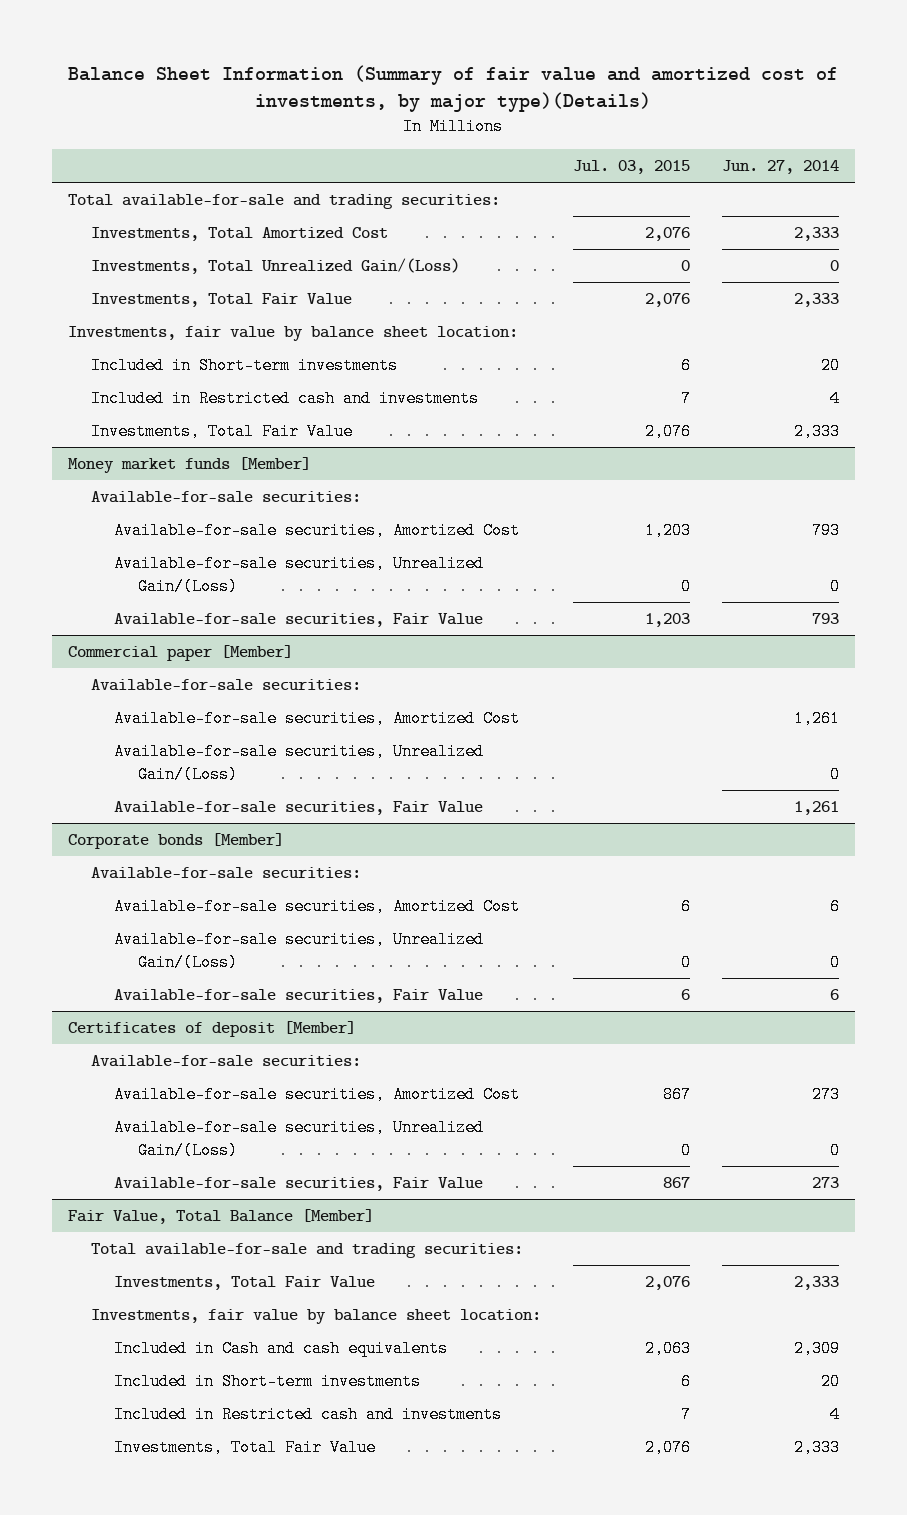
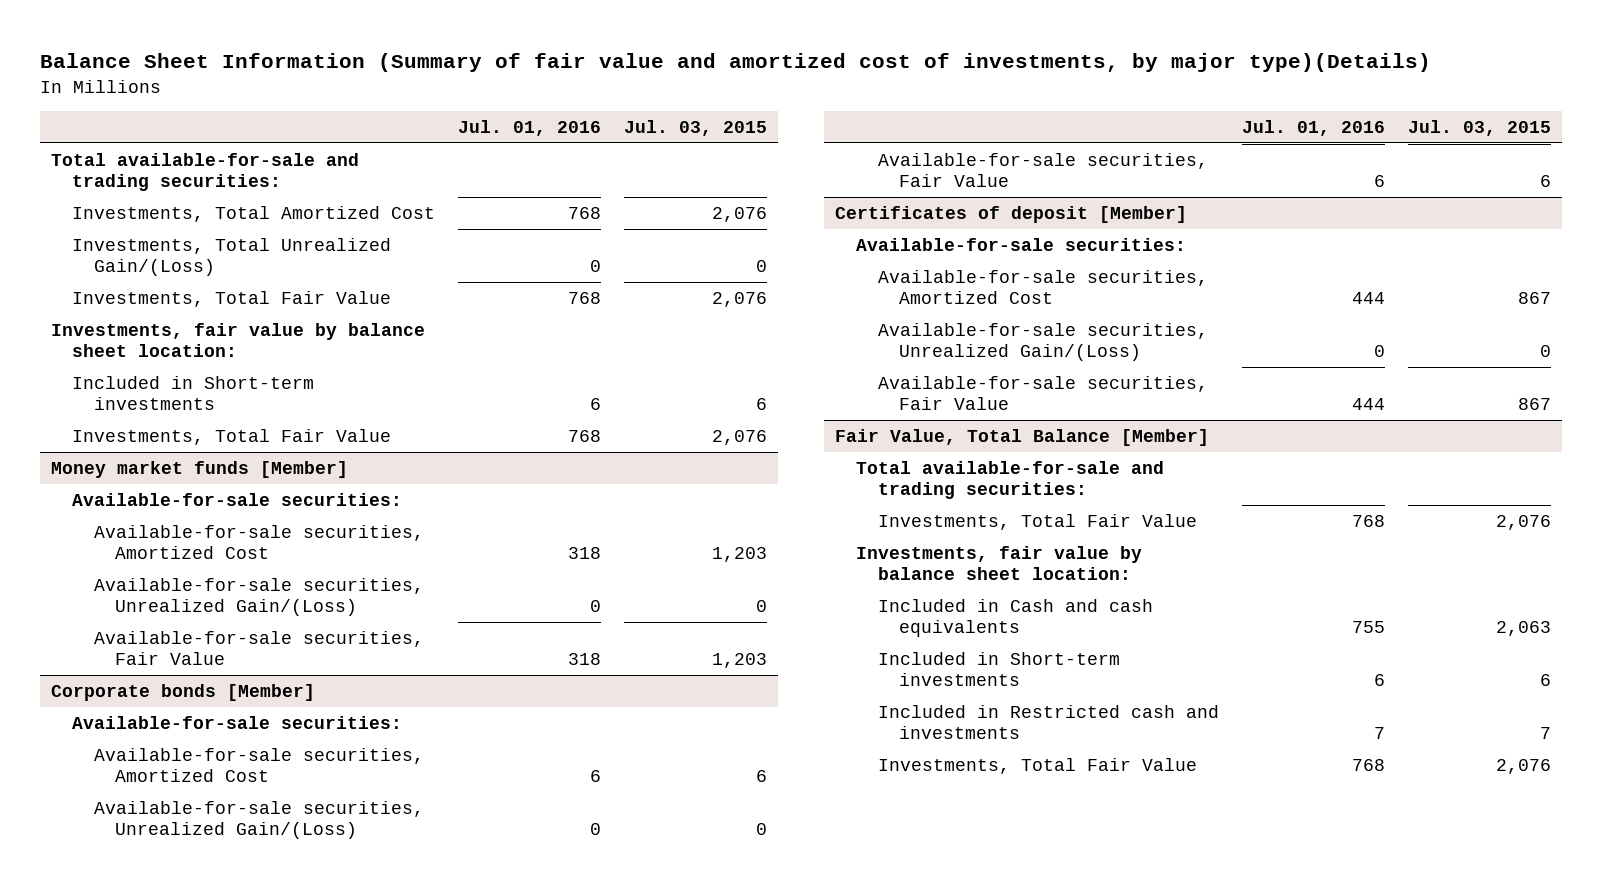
[721,160,839,175] Jun. 27, 2014 -> none
none -> [458,119,602,136] Jul. 01, 2016
[91,390,480,408] Included in Restricted cash and investments -> none
[67,645,293,662] Commercial paper [Member] -> none
[91,679,362,692] Available-for-sale securities: -> none
[114,710,521,728] Available-for-sale securities, Amortized Cost -> none
[114,743,485,783] Available-for-sale securities, Unrealized Gain/(Loss) -> none
[114,801,484,816] Available-for-sale securities, Fair Value -> none

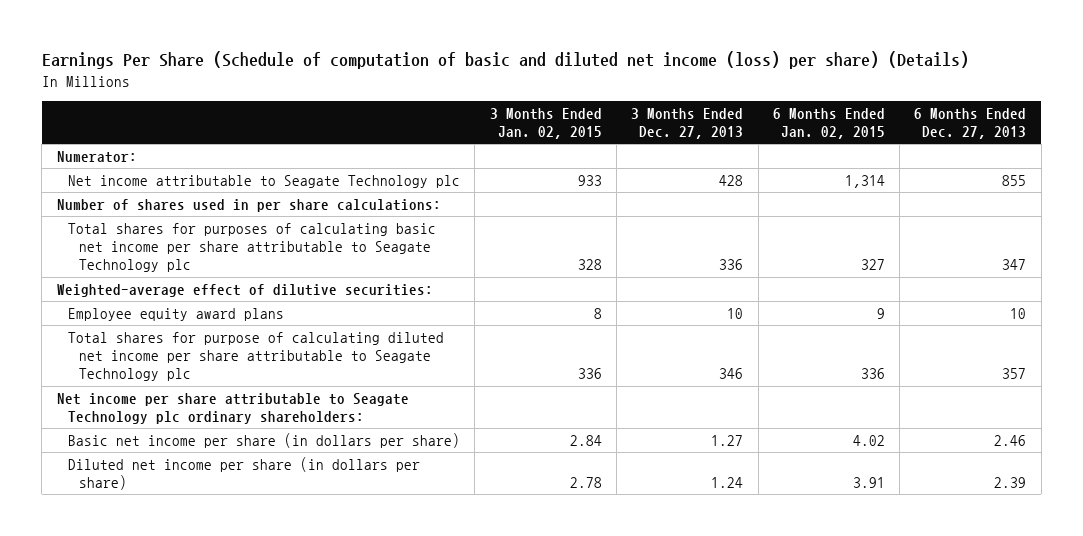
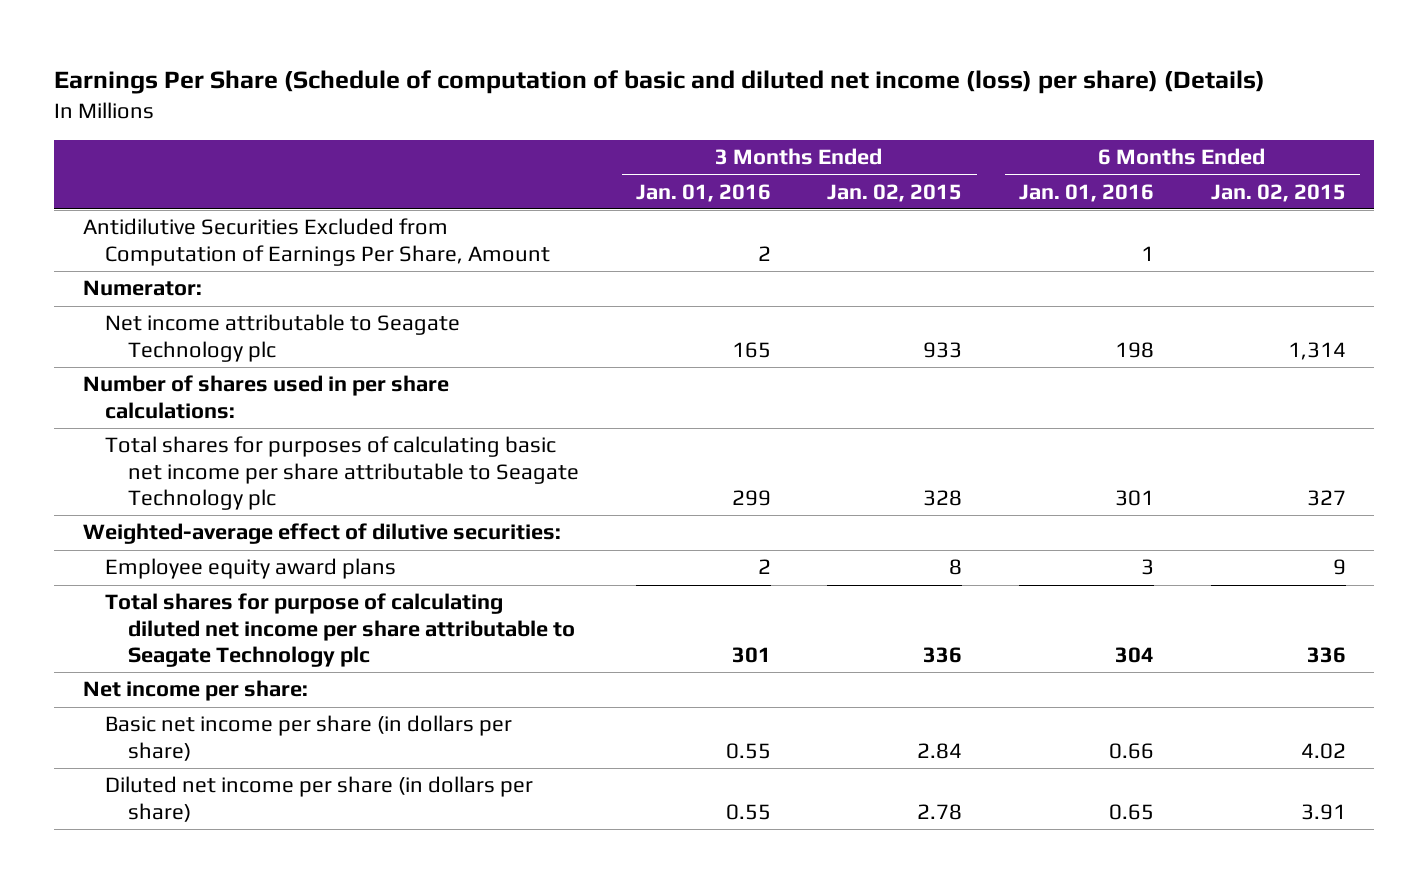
[631,107,744,139] 3 Months Ended Dec. 27, 2013 -> none
[914,107,1027,139] 6 Months Ended Dec. 27, 2013 -> none
none -> [635,183,771,202] Jan. 01, 2016
none -> [1018,183,1154,202] Jan. 01, 2016
none -> [82,218,551,266] Antidilutive Securities Excluded from Computation of Earnings Per Share, Amount
[56,392,409,425] Net income per share attributable to Seagate Technology plc ordinary shareholders: -> [82,680,308,702] Net income per share:

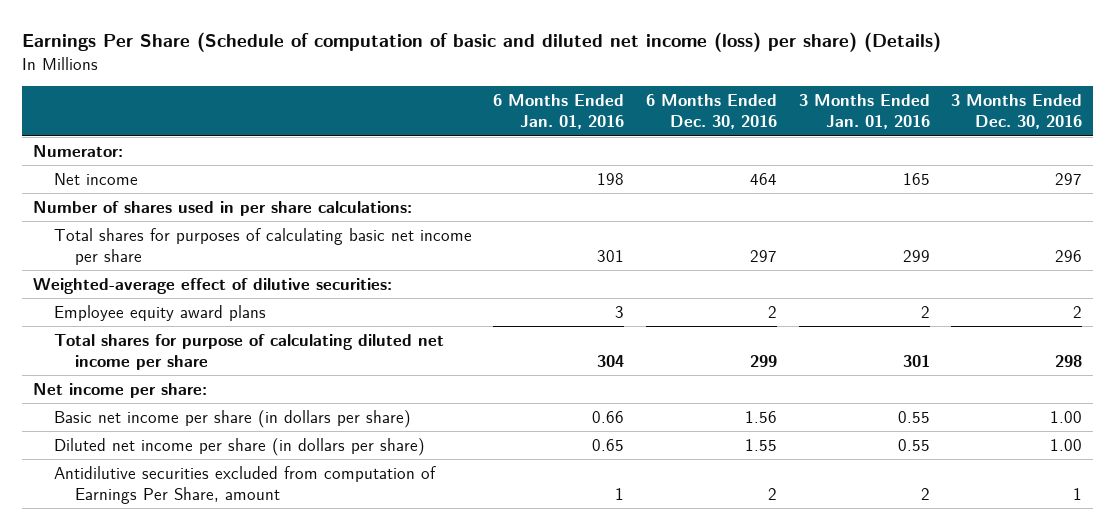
[827,183,963,202] Jan. 02, 2015 -> none
[1210,183,1346,202] Jan. 02, 2015 -> none
none -> [645,94,777,130] 6 Months Ended Dec. 30, 2016
none -> [951,94,1083,130] 3 Months Ended Dec. 30, 2016
[82,218,551,266] Antidilutive Securities Excluded from Computation of Earnings Per Share, Amount -> none
[105,314,461,362] Net income attributable to Seagate Technology plc -> [53,172,138,185] Net income
[105,436,580,511] Total shares for purposes of calculating basic net income per share attributable to Seagate Technology plc -> [53,227,472,266] Total shares for purposes of calculating basic net income per share
[105,593,576,668] Total shares for purpose of calculating diluted net income per share attributable to Seagate Technology plc -> [53,333,444,371] Total shares for purpose of calculating diluted net income per share
none -> [53,465,436,505] Antidilutive securities excluded from computation of Earnings Per Share, amount

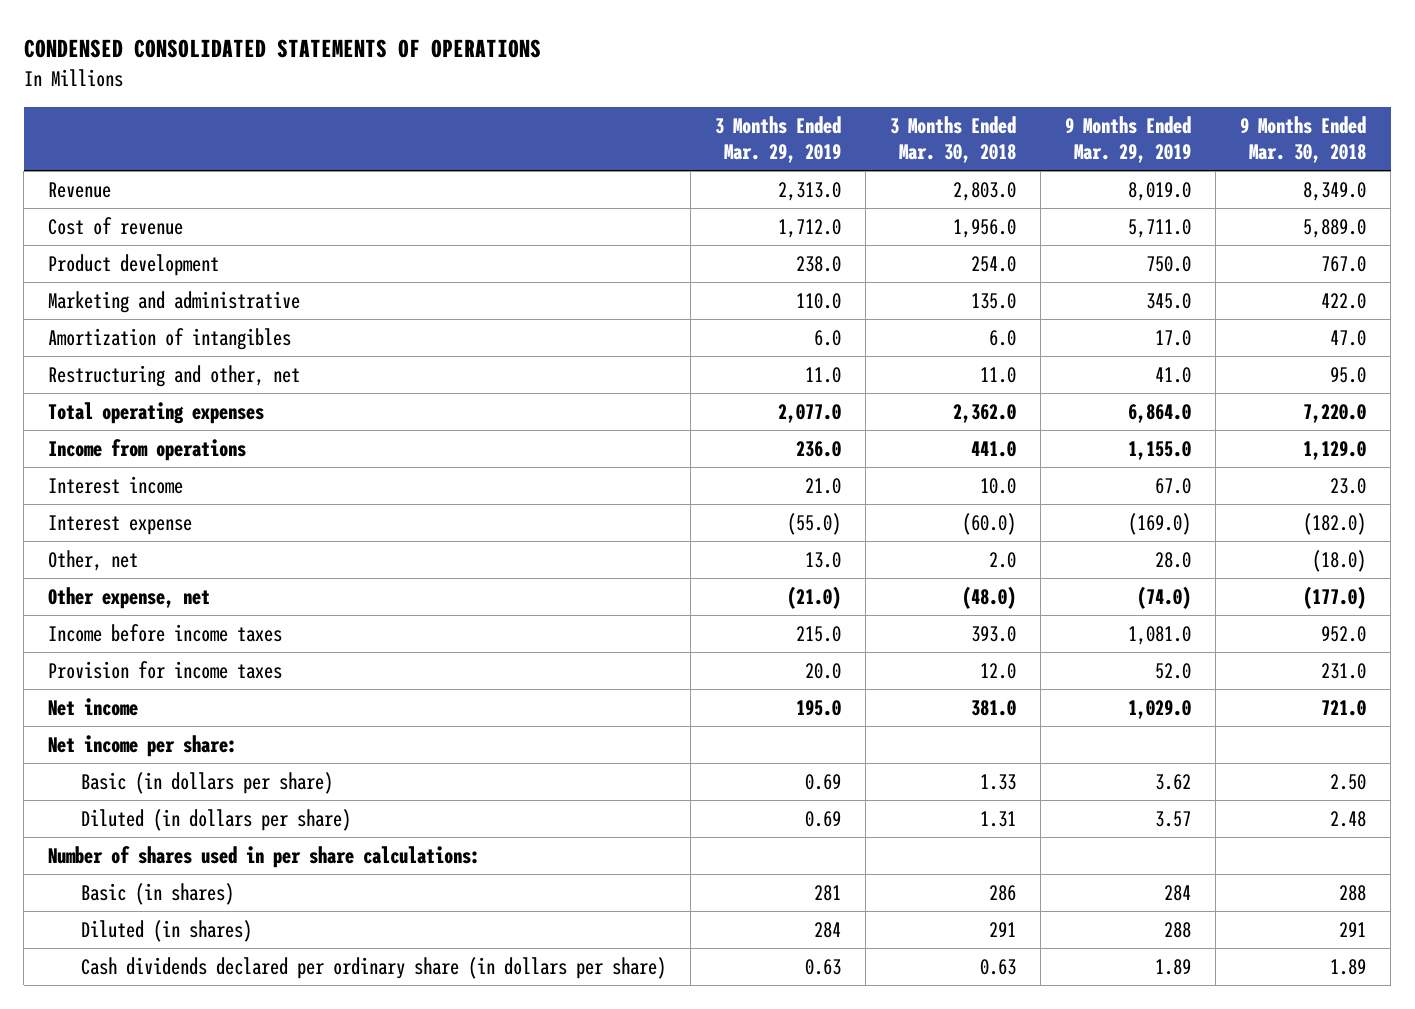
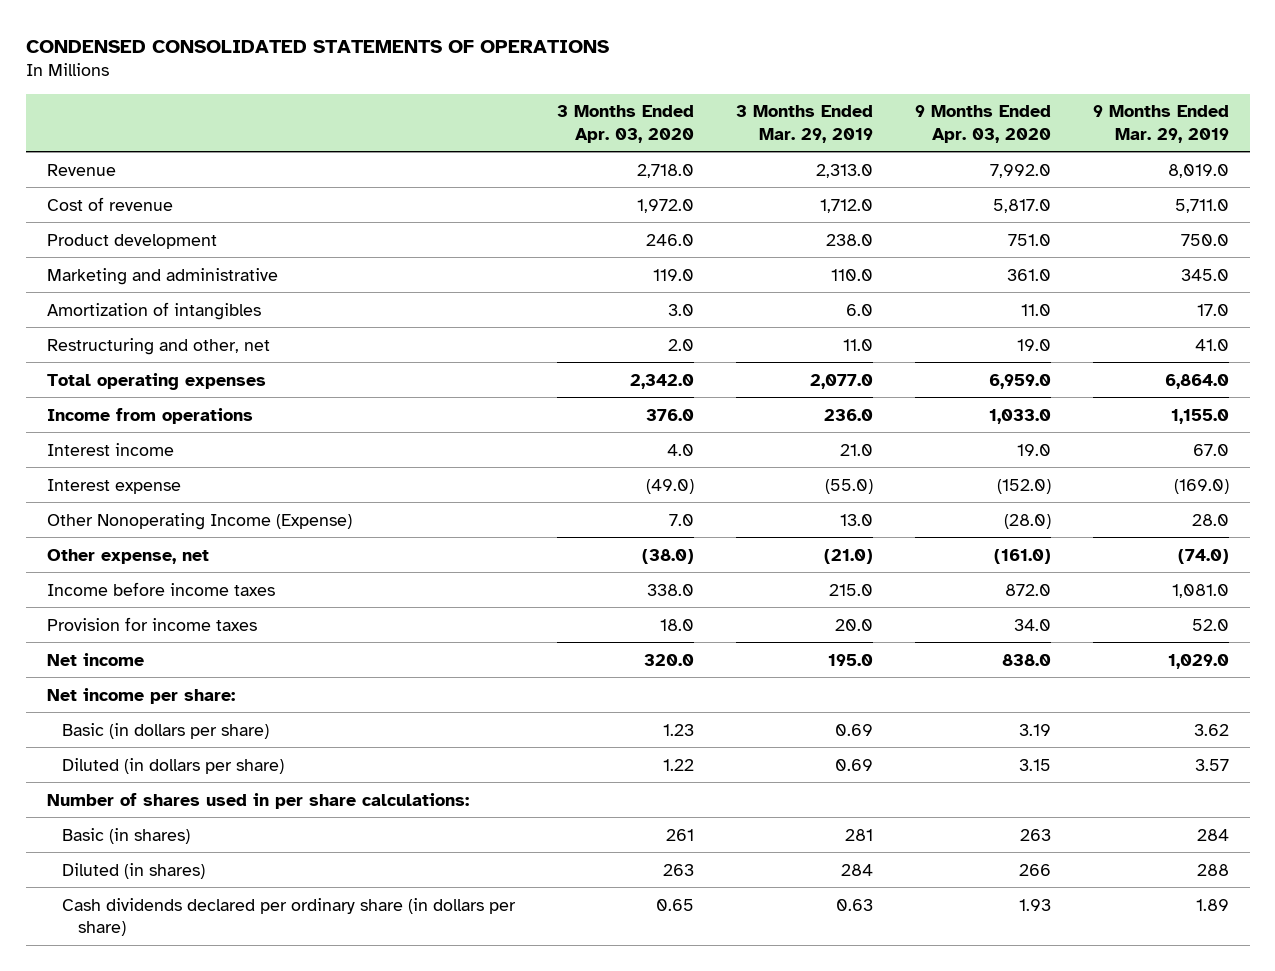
[890,116,1017,163] 3 Months Ended Mar. 30, 2018 -> none
[1240,116,1367,163] 9 Months Ended Mar. 30, 2018 -> none
none -> [557,105,695,143] 3 Months Ended Apr. 03, 2020
none -> [915,105,1052,143] 9 Months Ended Apr. 03, 2020
[48,550,139,572] Other, net -> [46,512,352,530] Other Nonoperating Income (Expense)

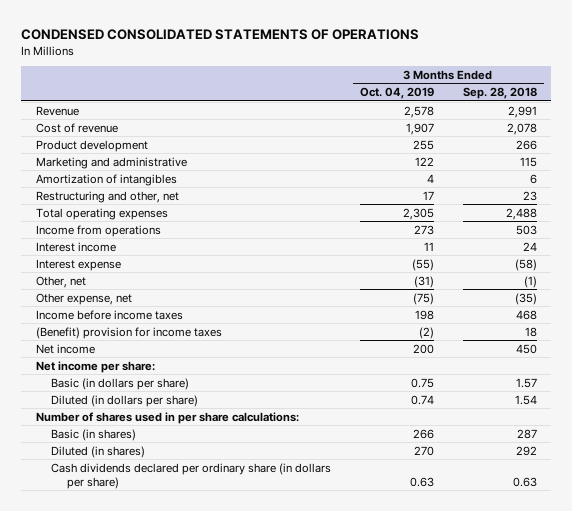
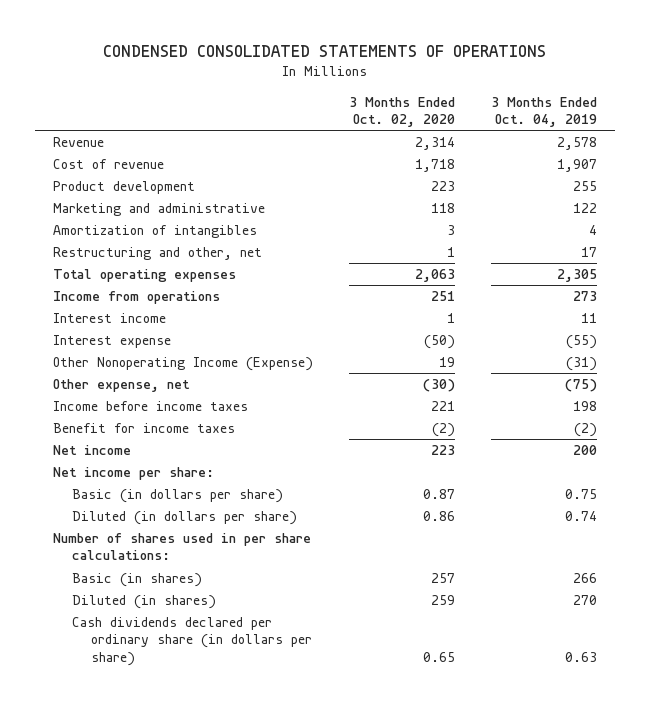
[462,87,537,100] Sep. 28, 2018 -> none
none -> [348,96,455,128] 3 Months Ended Oct. 02, 2020
[35,275,86,288] Other, net -> [53,357,314,372] Other Nonoperating Income (Expense)
[35,326,222,339] (Benefit) provision for income taxes -> [53,423,236,434] Benefit for income taxes

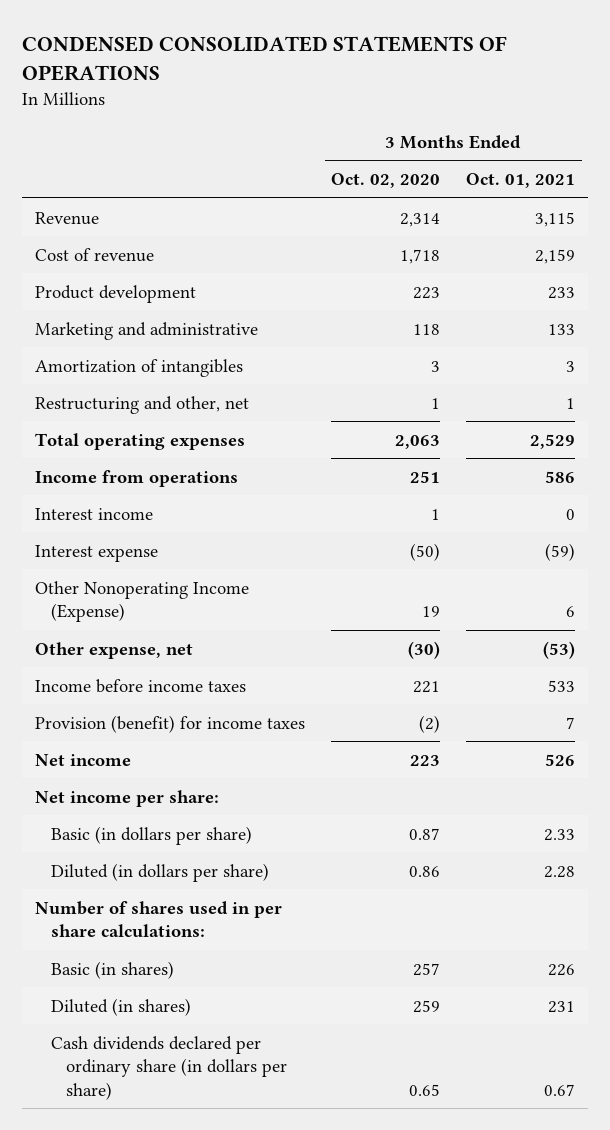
[490,96,597,128] 3 Months Ended Oct. 04, 2019 -> none
none -> [466,173,576,189] Oct. 01, 2021
[53,423,236,434] Benefit for income taxes -> [34,714,305,733] Provision (benefit) for income taxes

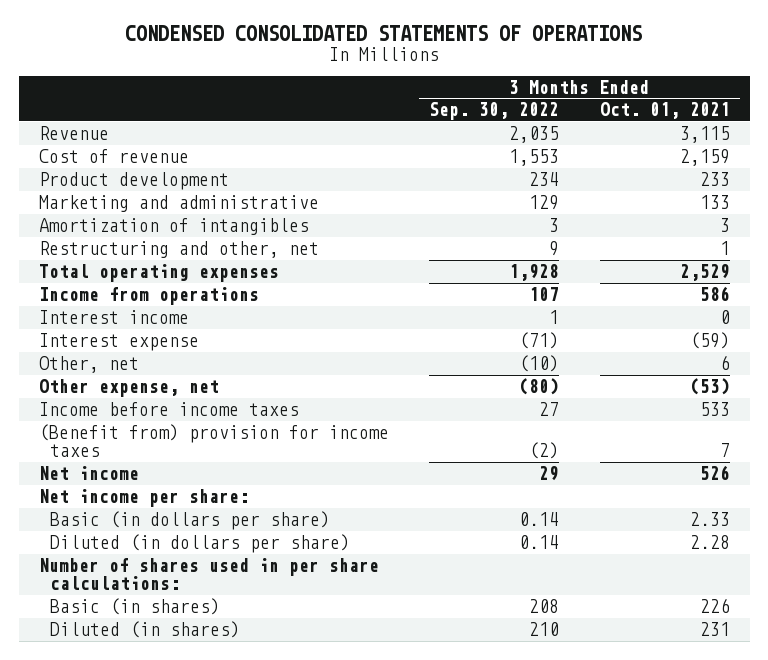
[331,173,441,189] Oct. 02, 2020 -> none
none -> [429,102,560,121] Sep. 30, 2022
[34,580,249,623] Other Nonoperating Income (Expense) -> [38,356,139,374] Other, net
[34,714,305,733] Provision (benefit) for income taxes -> [38,424,389,458] (Benefit from) provision for income taxes
[50,1035,288,1100] Cash dividends declared per ordinary share (in dollars per share) -> none

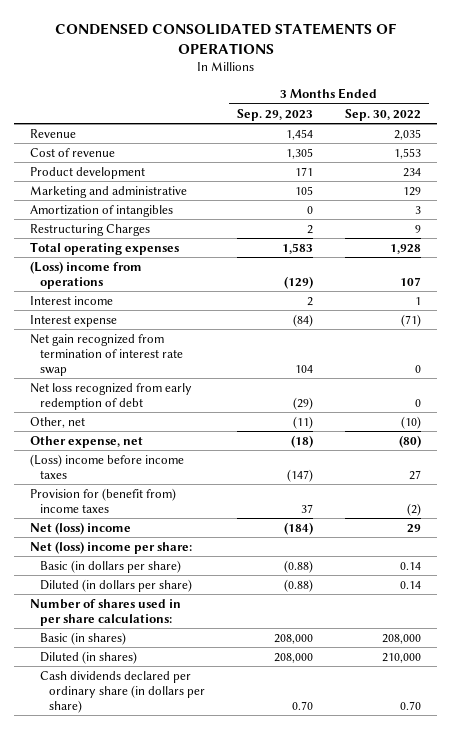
[599,102,730,120] Oct. 01, 2021 -> none
none -> [237,108,314,121] Sep. 29, 2023
[38,241,319,259] Restructuring and other, net -> [30,223,151,236] Restructuring Charges
[38,287,259,306] Income from operations -> [30,260,143,289] (Loss) income from operations
none -> [30,333,183,376] Net gain recognized from termination of interest rate swap
none -> [30,382,193,410] Net loss recognized from early redemption of debt
[38,402,299,417] Income before income taxes -> [30,453,185,479] (Loss) income before income taxes
[38,424,389,458] (Benefit from) provision for income taxes -> [30,487,177,513] Provision for (benefit from) income taxes
[38,466,139,481] Net income -> [30,521,132,535] Net (loss) income
[38,489,249,508] Net income per share: -> [30,540,193,554] Net (loss) income per share:
[529,599,560,614] 208 -> [382,633,422,644] 208,000
[529,622,560,637] 210 -> [382,652,422,663] 210,000
none -> [39,670,206,713] Cash dividends declared per ordinary share (in dollars per share)

